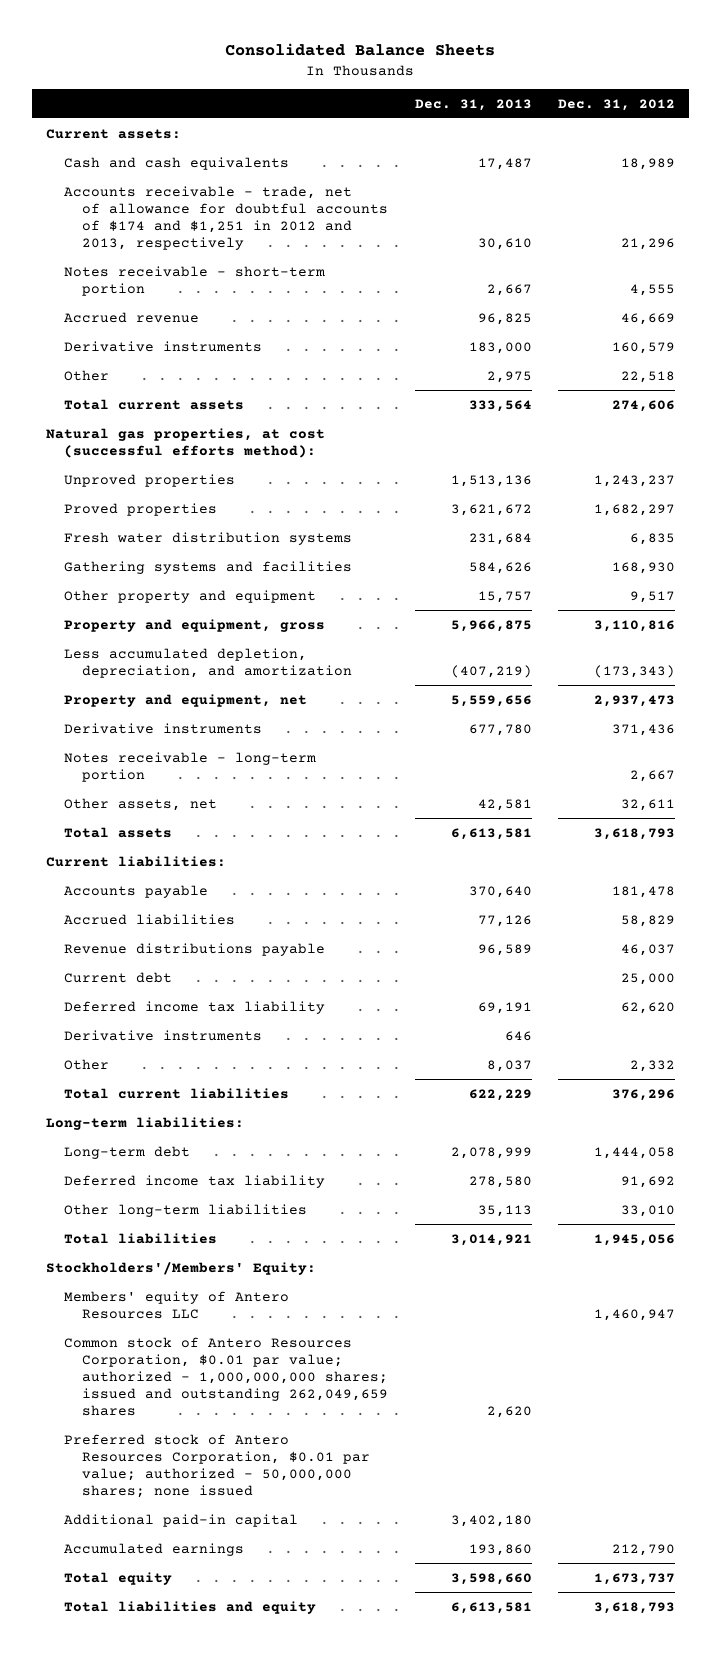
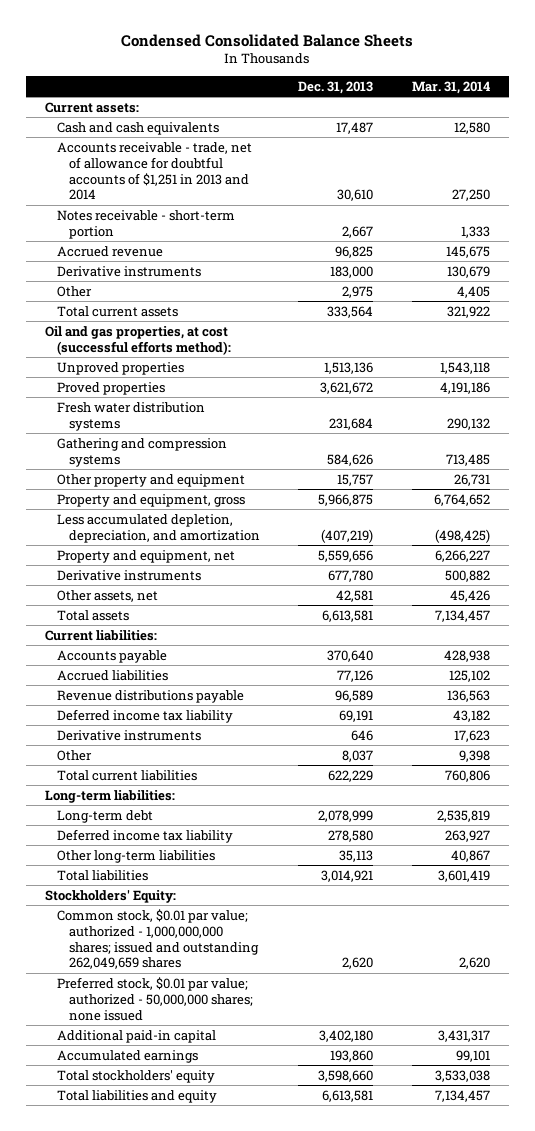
[225,42,496,56] Consolidated Balance Sheets -> [121,33,414,47] Condensed Consolidated Balance Sheets
[558,98,676,111] Dec. 31, 2012 -> none
none -> [411,80,490,94] Mar. 31, 2014
[63,185,389,250] Accounts receivable - trade, net of allowance for doubtful accounts of $174 and $1,251 in 2012 and 2013, respectively -> [57,141,253,201] Accounts receivable - trade, net of allowance for doubtful accounts of $1,251 in 2013 and 2014
[45,427,325,458] Natural gas properties, at cost (successful efforts method): -> [45,325,232,355] Oil and gas properties, at cost (successful efforts method):
[63,560,352,574] Gathering systems and facilities -> [57,437,228,467] Gathering and compression systems
[63,751,316,782] Notes receivable - long-term portion -> none
[63,971,172,983] Current debt -> none
[63,1290,289,1319] Members' equity of Antero Resources LLC -> none
[45,1261,316,1275] Stockholders'/Members' Equity: -> [45,889,177,903] Stockholders' Equity:
[63,1336,389,1416] Common stock of Antero Resources Corporation, $0.01 par value; authorized - 1,000,000,000 shares; issued and outstanding 262,049,659 shares -> [57,908,259,970] Common stock, $0.01 par value; authorized - 1,000,000,000 shares; issued and outstanding 262,049,659 shares
[63,1433,371,1498] Preferred stock of Antero Resources Corporation, $0.01 par value; authorized - 50,000,000 shares; none issued -> [57,976,253,1021] Preferred stock, $0.01 par value; authorized - 50,000,000 shares; none issued
[63,1571,172,1585] Total equity -> [57,1069,216,1083] Total stockholders' equity

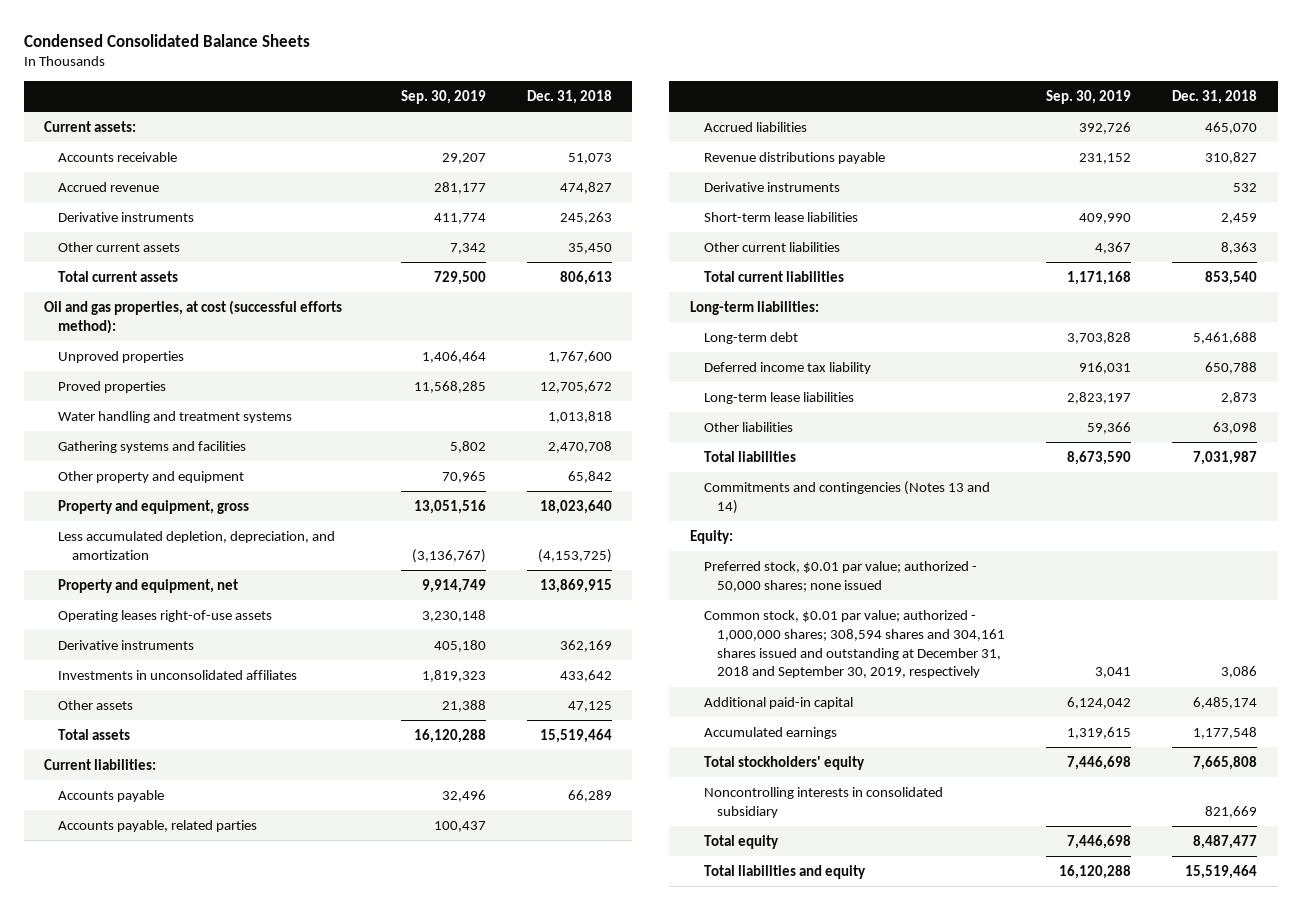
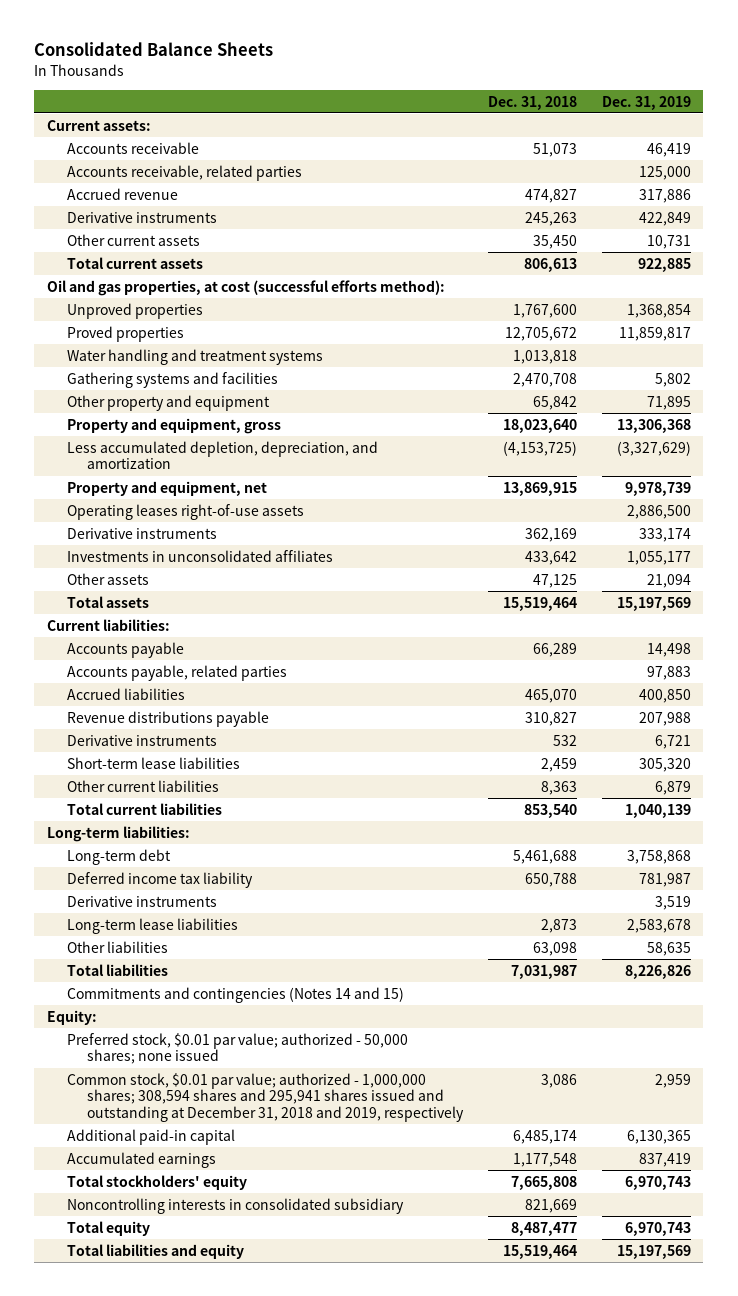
[23,33,310,47] Condensed Consolidated Balance Sheets -> [34,42,274,57] Consolidated Balance Sheets
[400,89,486,104] Sep. 30, 2019 -> none
none -> [602,95,692,110] Dec. 31, 2019
none -> [67,164,303,181] Accounts receivable, related parties
none -> [67,895,218,907] Derivative instruments
[703,480,990,514] Commitments and contingencies (Notes 13 and 14) -> [67,986,405,1003] Commitments and contingencies (Notes 14 and 15)
[703,609,1006,679] Common stock, $0.01 par value; authorized - 1,000,000 shares; 308,594 shares and 304,161 shares issued and outstanding at December 31, 2018 and September 30, 2019, respectively -> [67,1072,465,1123] Common stock, $0.01 par value; authorized - 1,000,000 shares; 308,594 shares and 295,941 shares issued and outstanding at December 31, 2018 and 2019, respectively

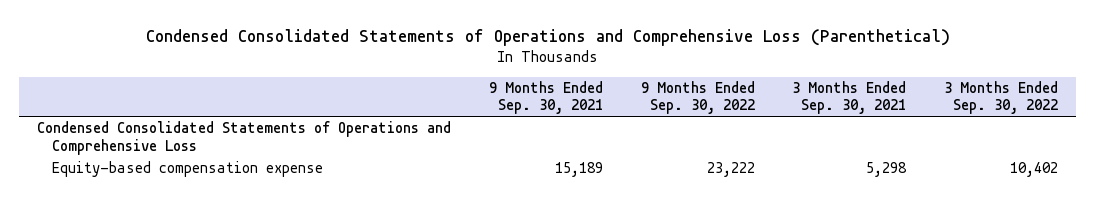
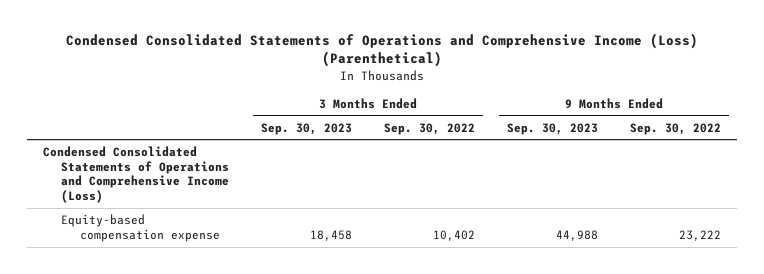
[145,28,950,46] Condensed Consolidated Statements of Operations and Comprehensive Loss (Parenthetical) -> [65,32,698,68] Condensed Consolidated Statements of Operations and Comprehensive Income (Loss) (Parenthetical)
[488,81,603,115] 9 Months Ended Sep. 30, 2021 -> none
[792,81,907,115] 3 Months Ended Sep. 30, 2021 -> none
none -> [261,122,353,135] Sep. 30, 2023
none -> [507,122,599,135] Sep. 30, 2023
[37,121,452,155] Condensed Consolidated Statements of Operations and Comprehensive Loss -> [42,146,230,203] Condensed Consolidated Statements of Operations and Comprehensive Income (Loss)

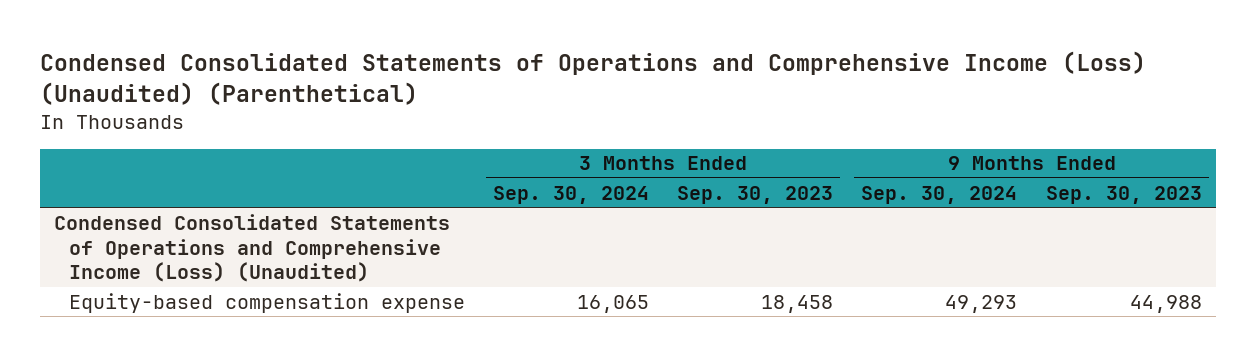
[65,32,698,68] Condensed Consolidated Statements of Operations and Comprehensive Income (Loss) (Parenthetical) -> [40,51,1147,105] Condensed Consolidated Statements of Operations and Comprehensive Income (Loss) (Unaudited) (Parenthetical)
[384,122,476,135] Sep. 30, 2022 -> none
[630,122,722,135] Sep. 30, 2022 -> none
none -> [493,185,650,204] Sep. 30, 2024
none -> [861,185,1018,204] Sep. 30, 2024
[42,146,230,203] Condensed Consolidated Statements of Operations and Comprehensive Income (Loss) -> [54,213,451,283] Condensed Consolidated Statements of Operations and Comprehensive Income (Loss) (Unaudited)

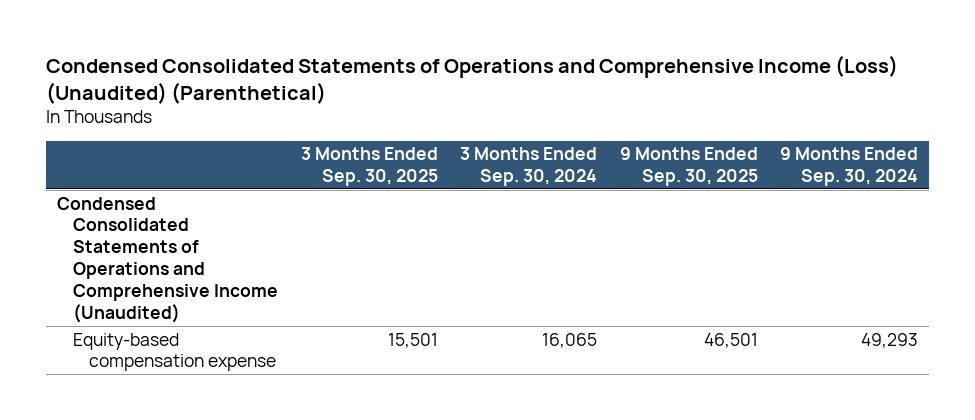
[677,185,834,204] Sep. 30, 2023 -> none
[1045,185,1202,204] Sep. 30, 2023 -> none
none -> [300,147,438,187] 3 Months Ended Sep. 30, 2025
none -> [619,147,758,187] 9 Months Ended Sep. 30, 2025
[54,213,451,283] Condensed Consolidated Statements of Operations and Comprehensive Income (Loss) (Unaudited) -> [56,196,279,324] Condensed Consolidated Statements of Operations and Comprehensive Income (Unaudited)

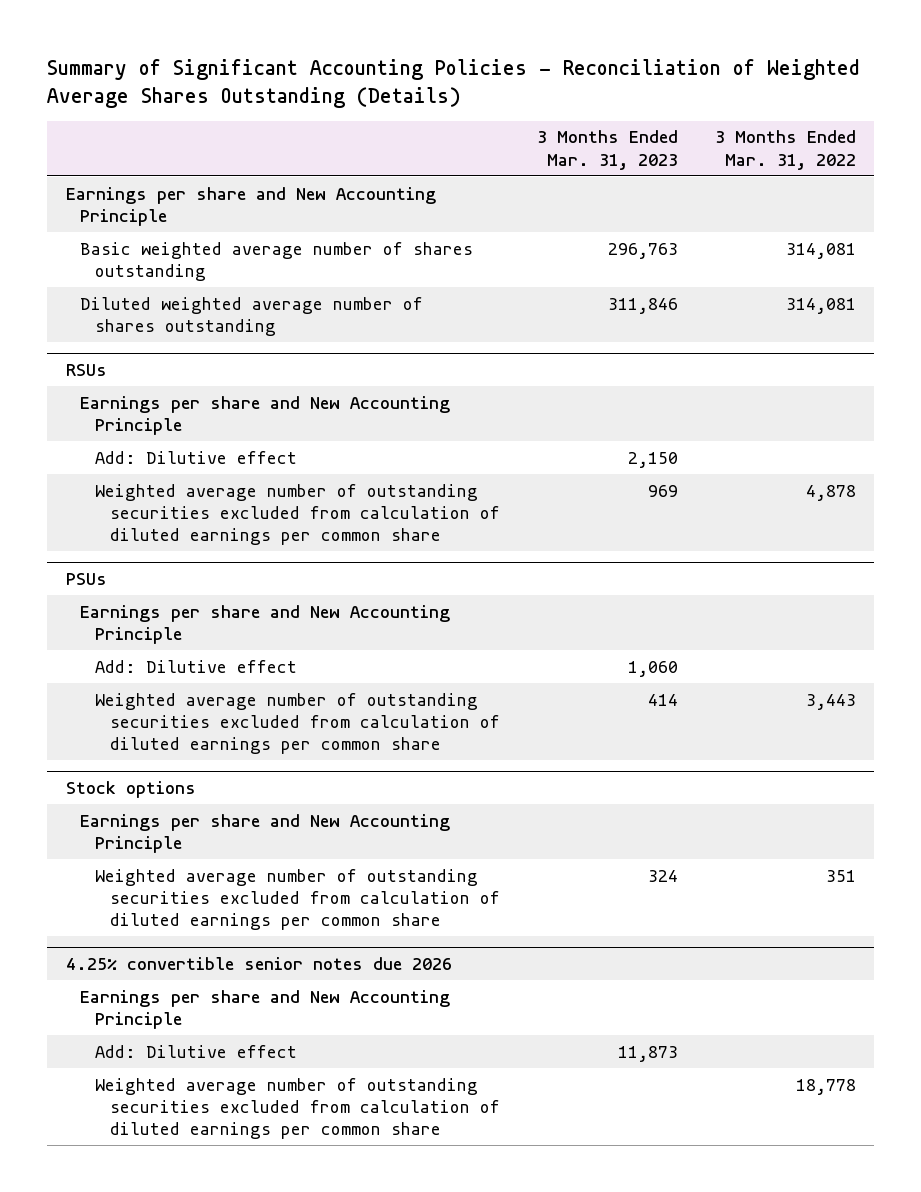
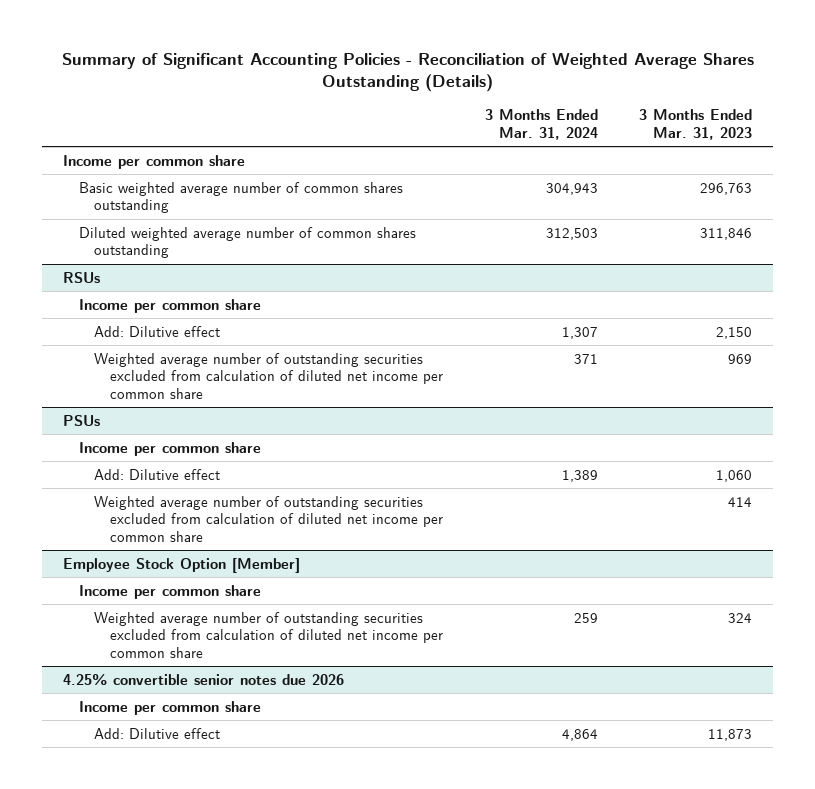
[714,130,856,170] 3 Months Ended Mar. 31, 2022 -> none
none -> [484,109,598,140] 3 Months Ended Mar. 31, 2024
[65,186,436,226] Earnings per share and New Accounting Principle -> [62,154,245,169] Income per common share
[80,241,474,281] Basic weighted average number of shares outstanding -> [78,181,403,214] Basic weighted average number of common shares outstanding
[80,296,424,336] Diluted weighted average number of shares outstanding -> [78,226,416,259] Diluted weighted average number of common shares outstanding
[80,395,451,435] Earnings per share and New Accounting Principle -> [78,298,261,313] Income per common share
[95,483,501,545] Weighted average number of outstanding securities excluded from calculation of diluted earnings per common share -> [94,352,444,399] Weighted average number of outstanding securities excluded from calculation of diluted net income per common share
[80,604,451,644] Earnings per share and New Accounting Principle -> [78,441,261,456] Income per common share
[95,692,501,754] Weighted average number of outstanding securities excluded from calculation of diluted earnings per common share -> [94,495,444,542] Weighted average number of outstanding securities excluded from calculation of diluted net income per common share
[65,780,196,798] Stock options -> [62,557,300,573] Employee Stock Option [Member]
[80,813,451,853] Earnings per share and New Accounting Principle -> [78,584,261,599] Income per common share
[95,868,501,930] Weighted average number of outstanding securities excluded from calculation of diluted earnings per common share -> [94,611,444,658] Weighted average number of outstanding securities excluded from calculation of diluted net income per common share
[80,989,451,1029] Earnings per share and New Accounting Principle -> [78,700,261,715] Income per common share
[95,1077,501,1139] Weighted average number of outstanding securities excluded from calculation of diluted earnings per common share -> none

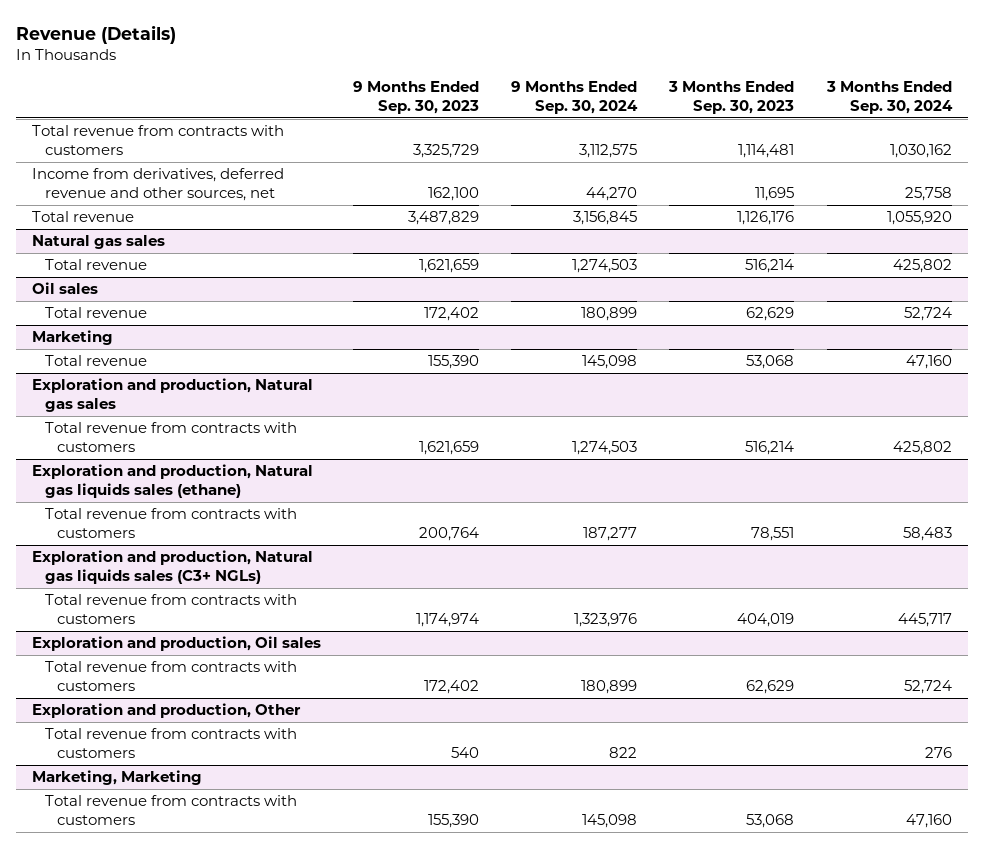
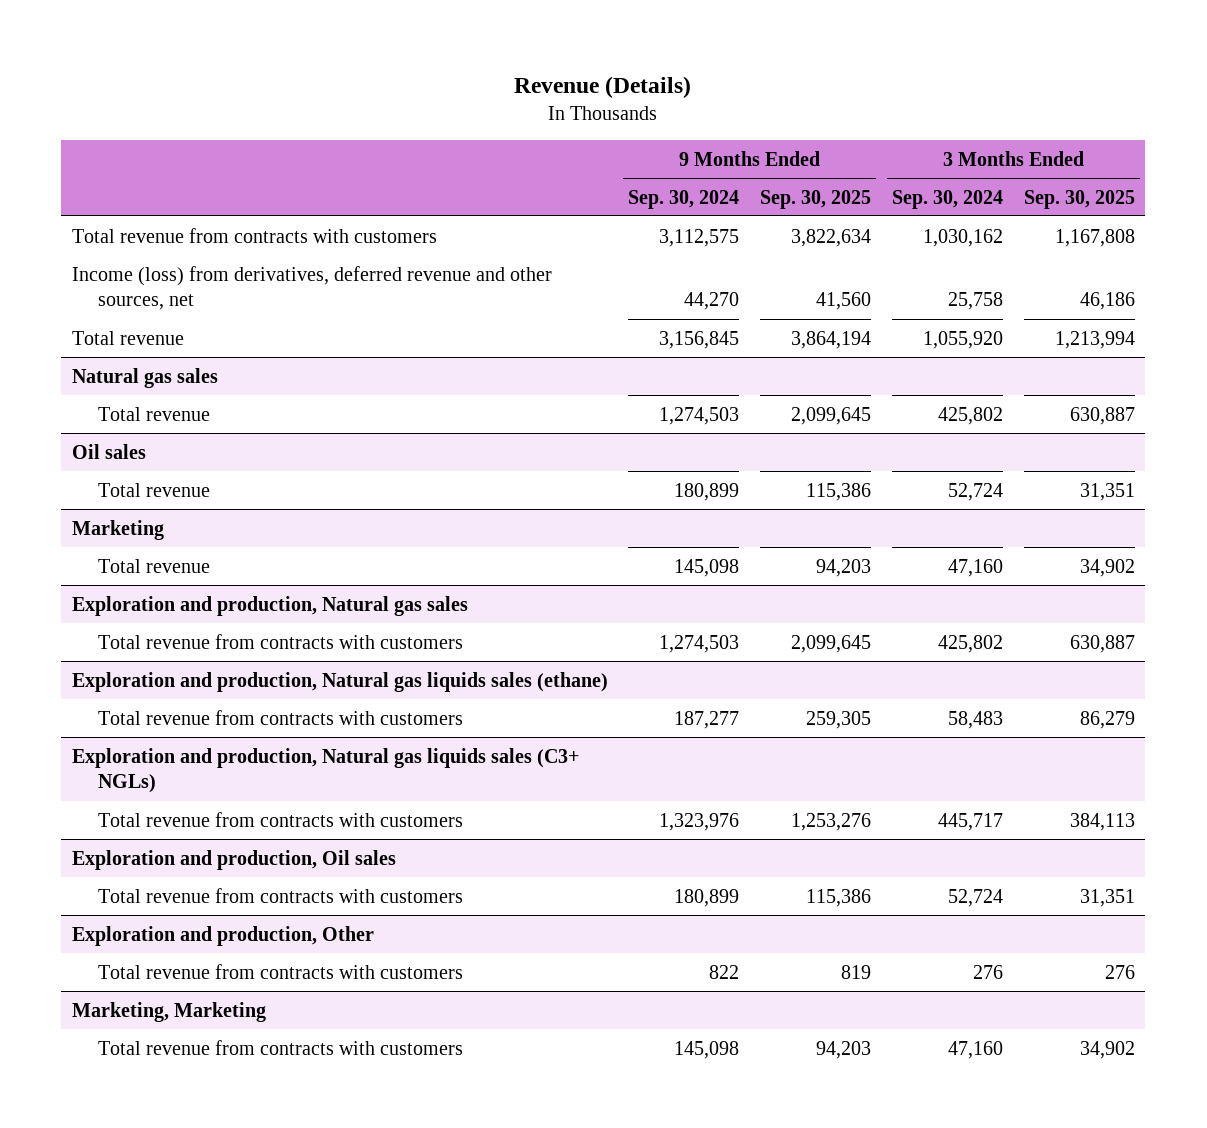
[353,81,480,115] 9 Months Ended Sep. 30, 2023 -> none
[668,81,795,115] 3 Months Ended Sep. 30, 2023 -> none
none -> [760,189,872,209] Sep. 30, 2025
none -> [1023,189,1135,209] Sep. 30, 2025
[32,168,285,202] Income from derivatives, deferred revenue and other sources, net -> [71,265,552,311] Income (loss) from derivatives, deferred revenue and other sources, net

